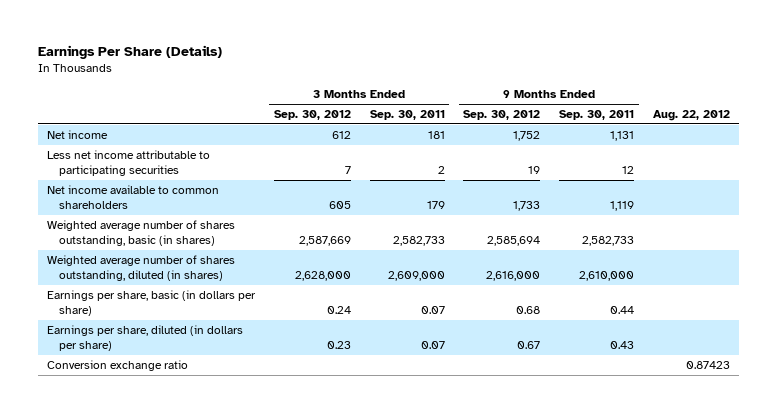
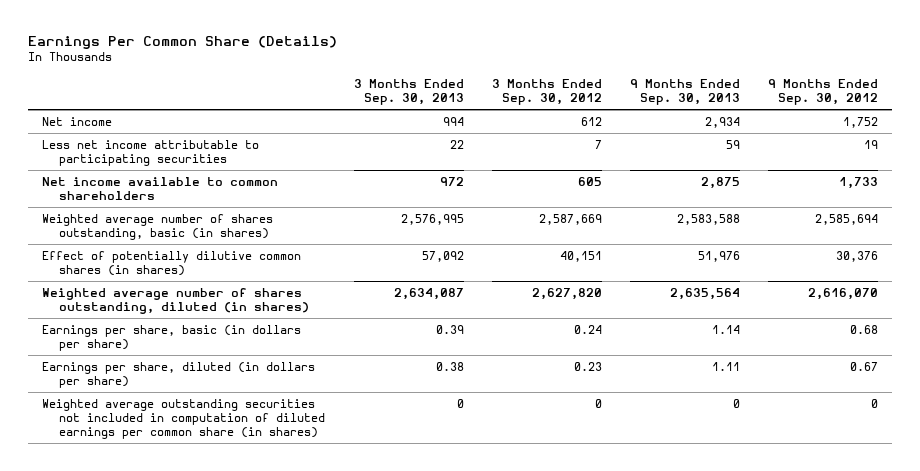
[37,45,222,60] Earnings Per Share (Details) -> [28,35,338,49] Earnings Per Common Share (Details)
[369,109,445,120] Sep. 30, 2011 -> none
[558,109,634,120] Sep. 30, 2011 -> none
[652,109,730,121] Aug. 22, 2012 -> none
none -> [353,79,464,106] 3 Months Ended Sep. 30, 2013
none -> [629,79,740,106] 9 Months Ended Sep. 30, 2013
none -> [42,250,302,276] Effect of potentially dilutive common shares (in shares)
[294,270,351,281] 2,628,000 -> [531,287,602,300] 2,627,820
[486,270,541,281] 2,616,000 -> [807,287,878,300] 2,616,070
[47,359,189,371] Conversion exchange ratio -> none
none -> [42,398,326,439] Weighted average outstanding securities not included in computation of diluted earnings per common share (in shares)

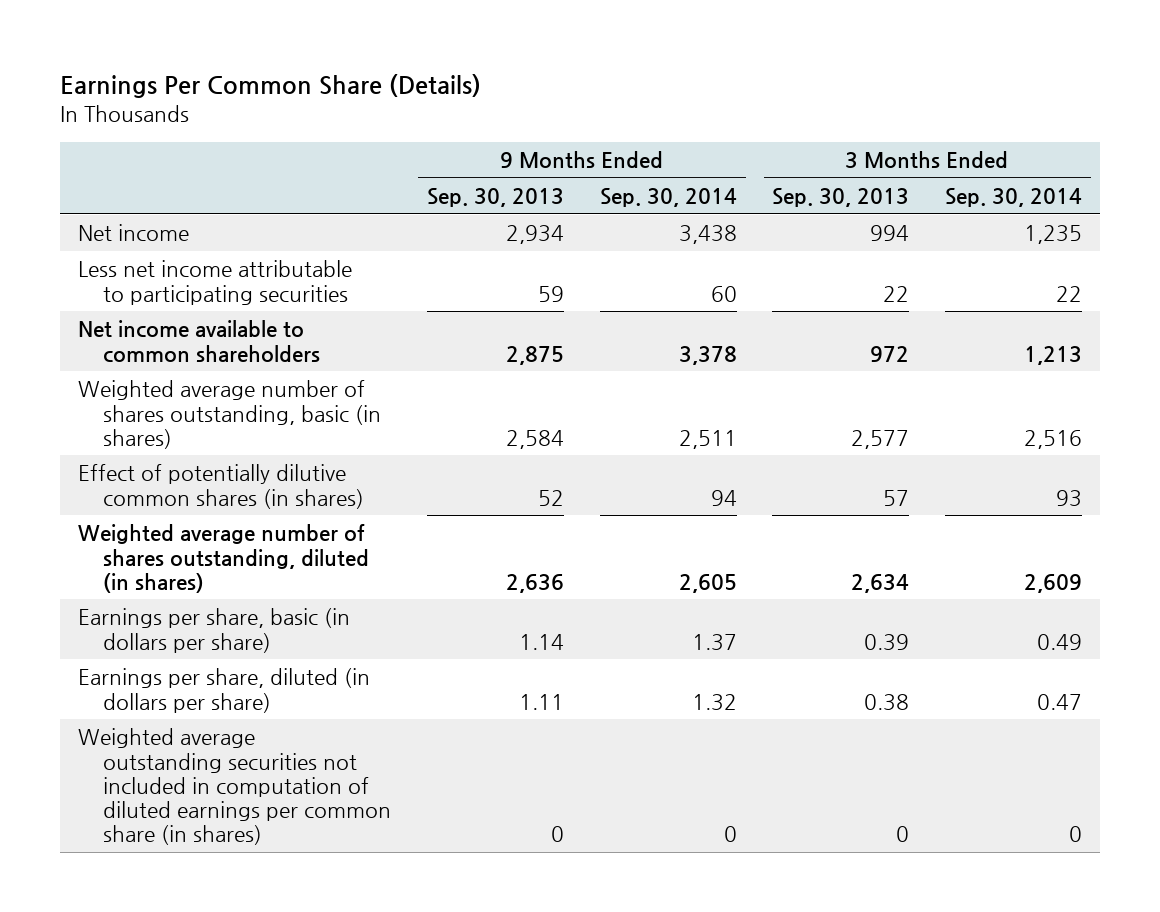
[491,79,602,106] 3 Months Ended Sep. 30, 2012 -> none
[767,79,878,106] 9 Months Ended Sep. 30, 2012 -> none
none -> [599,187,737,207] Sep. 30, 2014
none -> [945,187,1083,207] Sep. 30, 2014
[400,213,464,225] 2,576,995 -> [851,429,910,449] 2,577
[676,213,740,225] 2,583,588 -> [505,429,564,449] 2,584
[421,250,464,262] 57,092 -> [883,489,910,506] 57
[697,250,740,262] 51,976 -> [537,489,564,506] 52
[393,287,464,300] 2,634,087 -> [851,573,910,593] 2,634
[669,287,740,300] 2,635,564 -> [505,573,564,593] 2,636

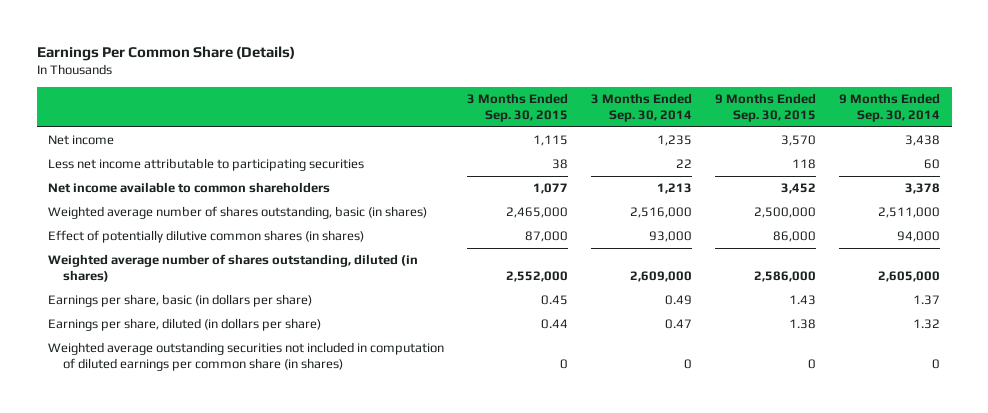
[426,187,564,207] Sep. 30, 2013 -> none
[772,187,910,207] Sep. 30, 2013 -> none
none -> [467,93,569,122] 3 Months Ended Sep. 30, 2015
none -> [715,93,817,122] 9 Months Ended Sep. 30, 2015
[678,429,737,449] 2,511 -> [878,207,941,219] 2,511,000
[1024,429,1083,449] 2,516 -> [630,207,693,219] 2,516,000
[710,489,737,506] 94 -> [897,231,941,243] 94,000
[1056,489,1083,507] 93 -> [649,231,693,243] 93,000
[678,573,737,593] 2,605 -> [878,270,941,282] 2,605,000
[1024,573,1083,593] 2,609 -> [630,270,693,282] 2,609,000

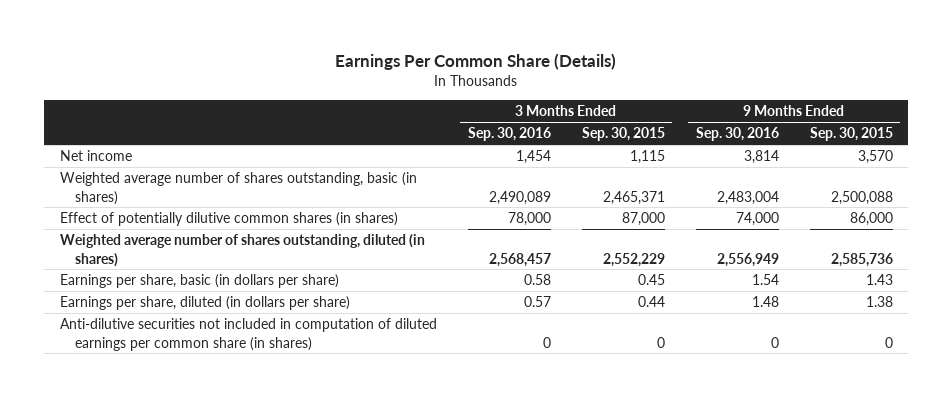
[591,93,693,122] 3 Months Ended Sep. 30, 2014 -> none
[839,93,941,122] 9 Months Ended Sep. 30, 2014 -> none
none -> [467,127,551,142] Sep. 30, 2016
none -> [695,127,779,142] Sep. 30, 2016
[48,158,365,172] Less net income attributable to participating securities -> none
[48,182,331,194] Net income available to common shareholders -> none
[506,207,569,219] 2,465,000 -> [602,190,665,205] 2,465,371
[754,207,817,219] 2,500,000 -> [830,190,893,205] 2,500,088
[506,270,569,282] 2,552,000 -> [602,252,665,267] 2,552,229
[754,270,817,282] 2,586,000 -> [830,252,893,267] 2,585,736
[48,342,445,371] Weighted average outstanding securities not included in computation of diluted earnings per common share (in shares) -> [59,318,437,351] Anti-dilutive securities not included in computation of diluted earnings per common share (in shares)

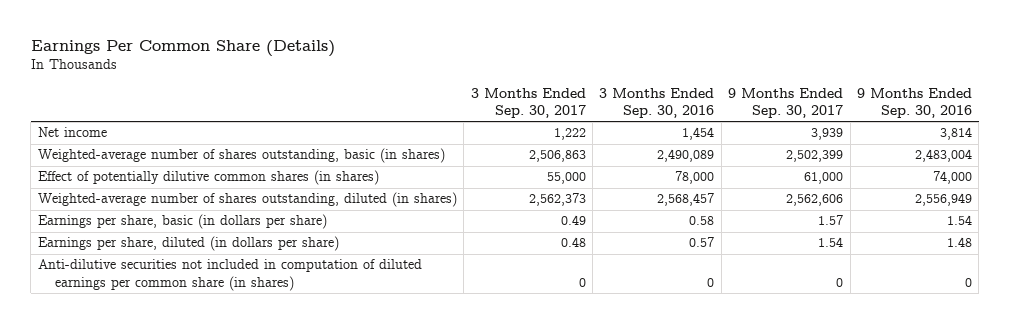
[581,127,665,142] Sep. 30, 2015 -> none
[809,127,893,142] Sep. 30, 2015 -> none
none -> [470,88,586,119] 3 Months Ended Sep. 30, 2017
none -> [728,88,844,119] 9 Months Ended Sep. 30, 2017
[59,172,417,205] Weighted average number of shares outstanding, basic (in shares) -> [37,148,445,164] Weighted-average number of shares outstanding, basic (in shares)
[59,234,425,267] Weighted average number of shares outstanding, diluted (in shares) -> [37,192,457,208] Weighted-average number of shares outstanding, diluted (in shares)

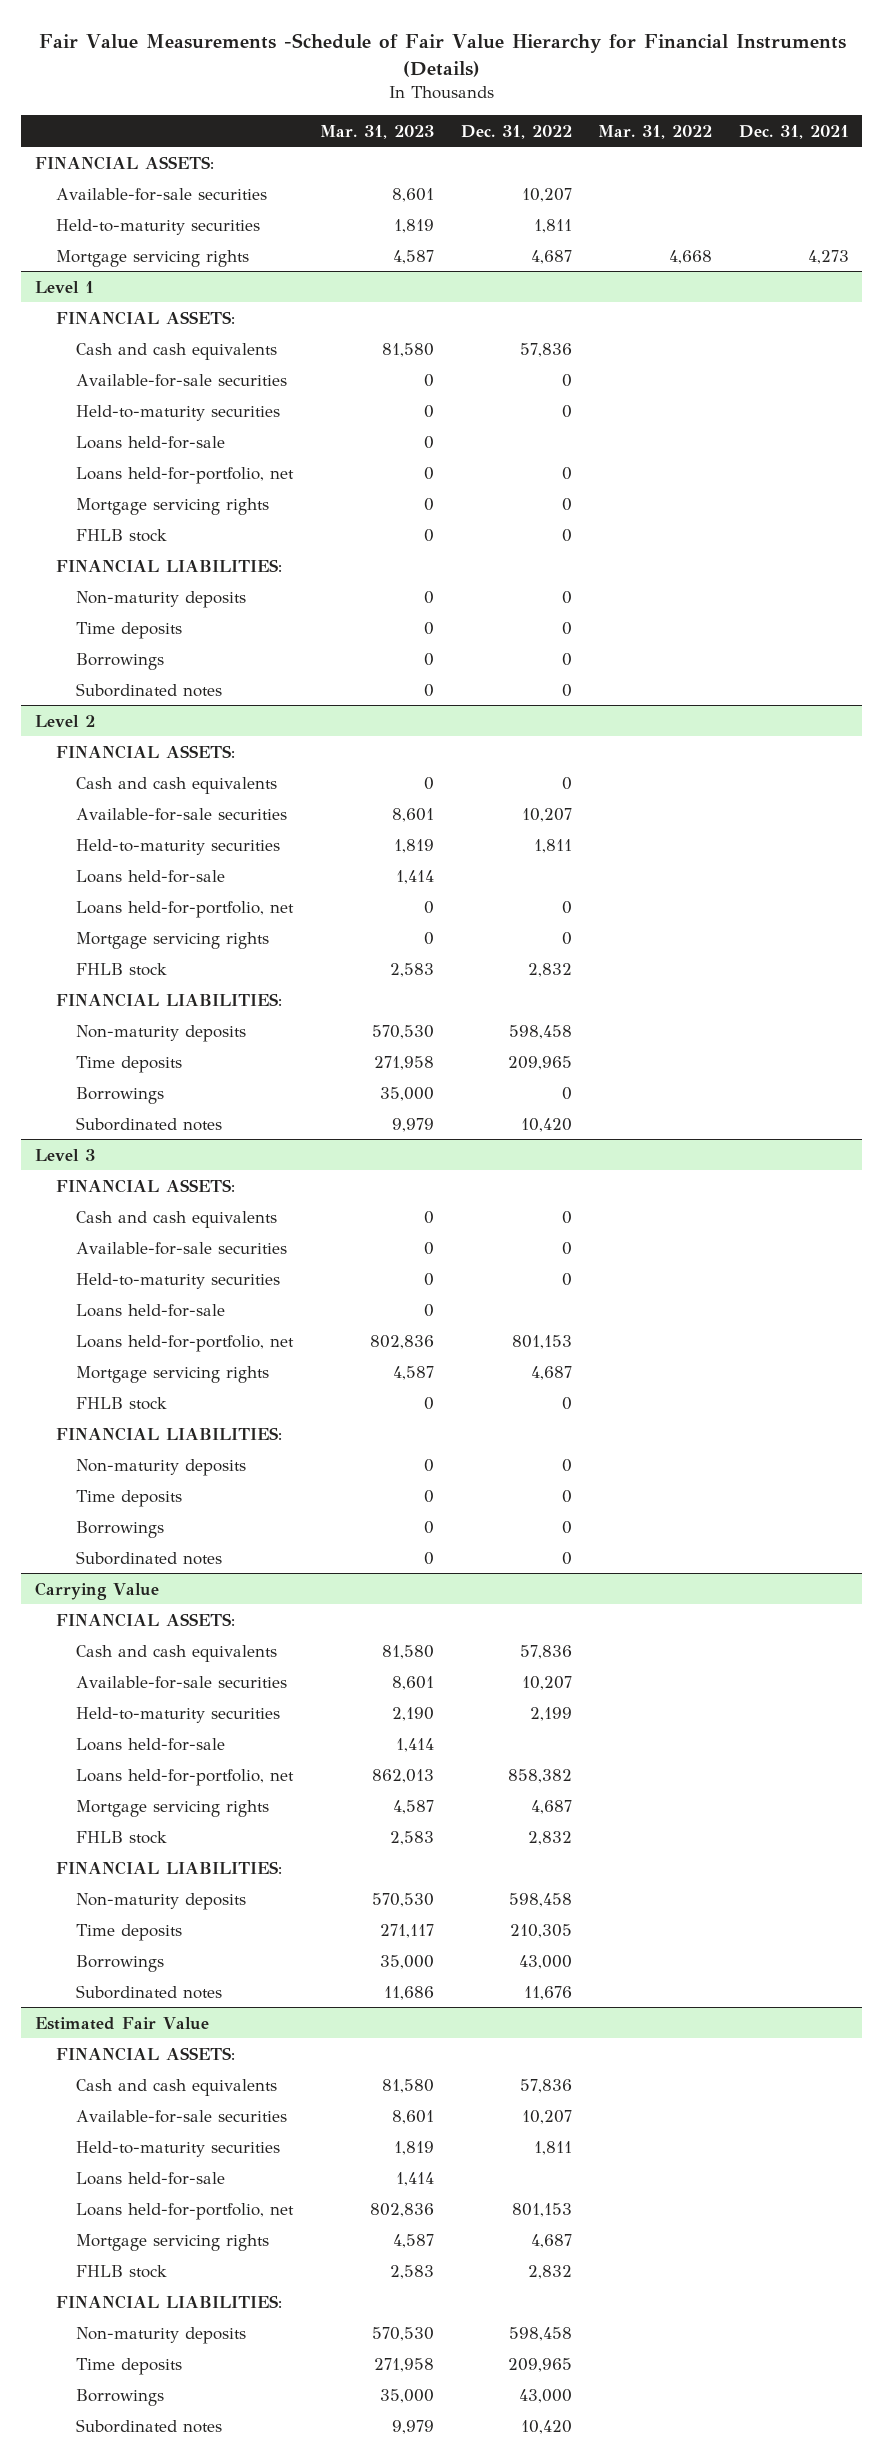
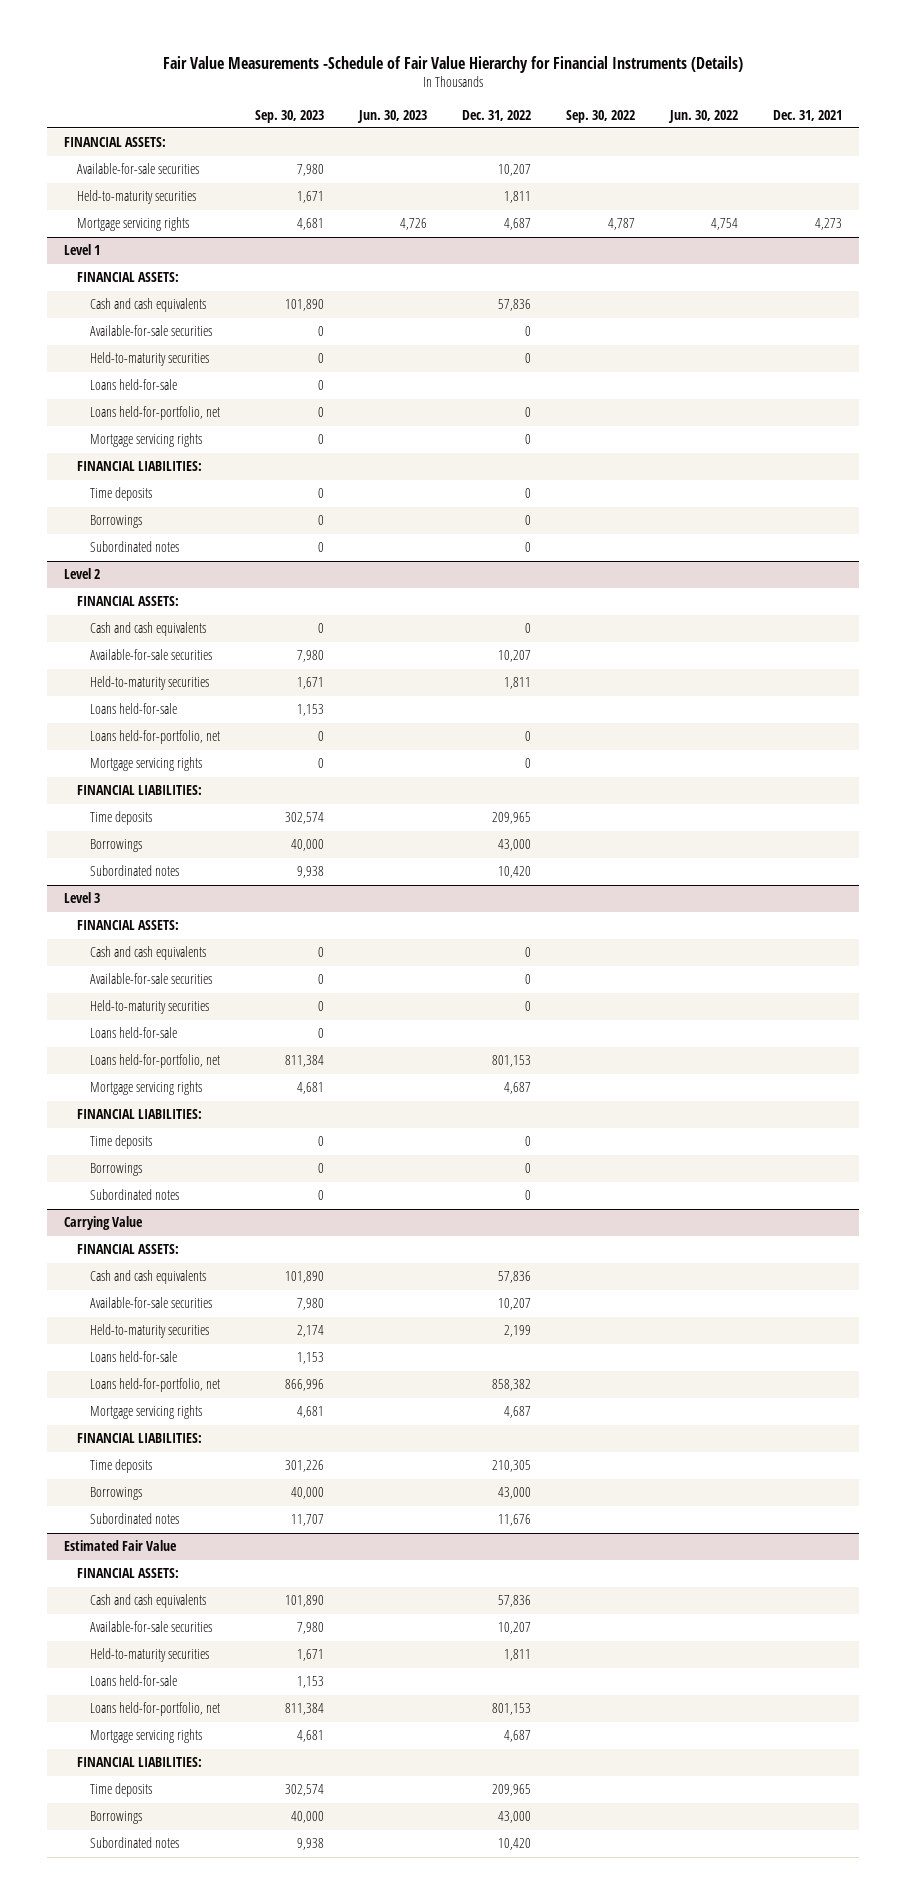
[319,124,434,139] Mar. 31, 2023 -> none
[598,124,713,139] Mar. 31, 2022 -> none
none -> [254,109,324,123] Sep. 30, 2023
none -> [356,109,427,123] Jun. 30, 2023
none -> [565,109,635,123] Sep. 30, 2022
none -> [667,109,738,123] Jun. 30, 2022
[76,528,168,542] FHLB stock -> none
[76,590,247,608] Non-maturity deposits -> none
[76,962,168,976] FHLB stock -> none
[76,1024,247,1042] Non-maturity deposits -> none
[561,1086,572,1100] 0 -> [497,839,531,852] 43,000
[76,1396,168,1410] FHLB stock -> none
[76,1458,247,1476] Non-maturity deposits -> none
[76,1830,168,1844] FHLB stock -> none
[76,1892,247,1910] Non-maturity deposits -> none
[76,2264,168,2278] FHLB stock -> none
[76,2326,247,2344] Non-maturity deposits -> none

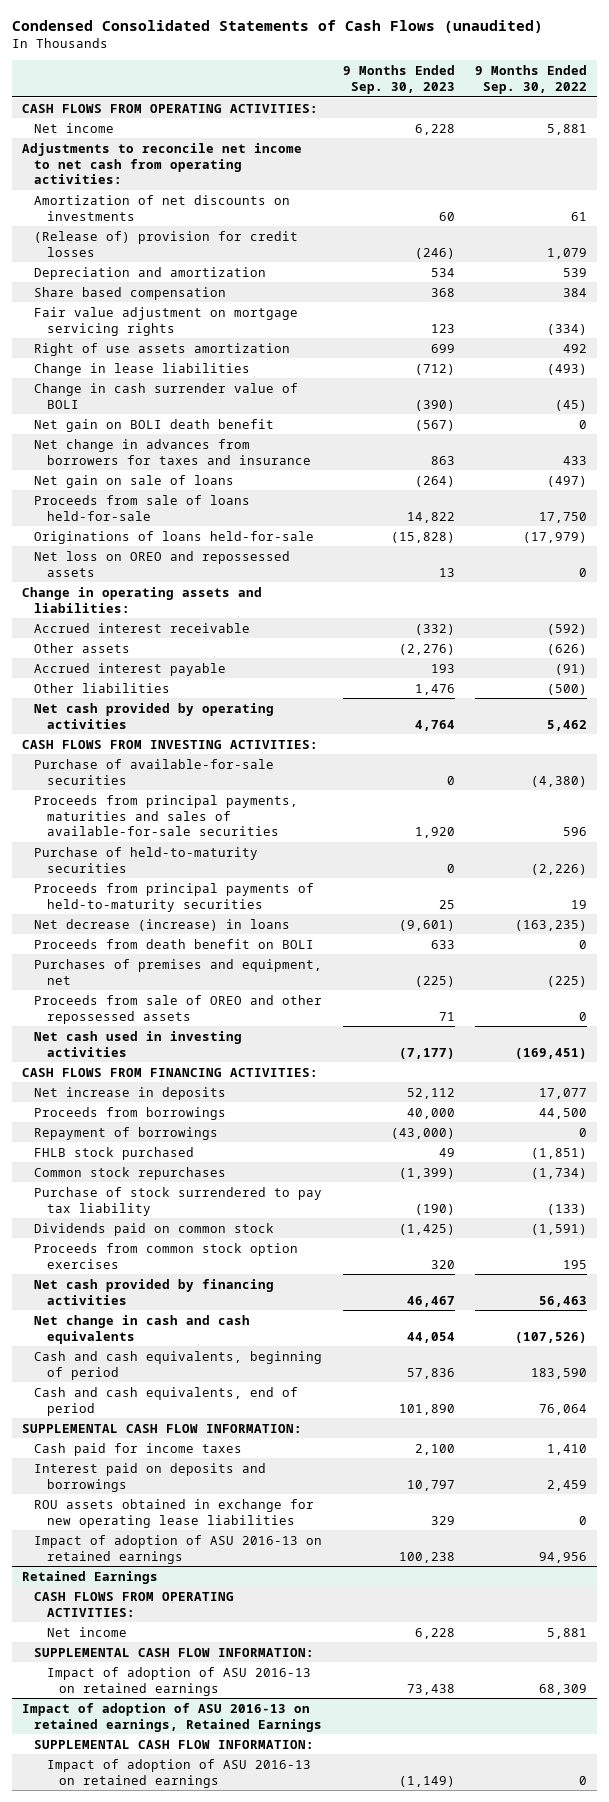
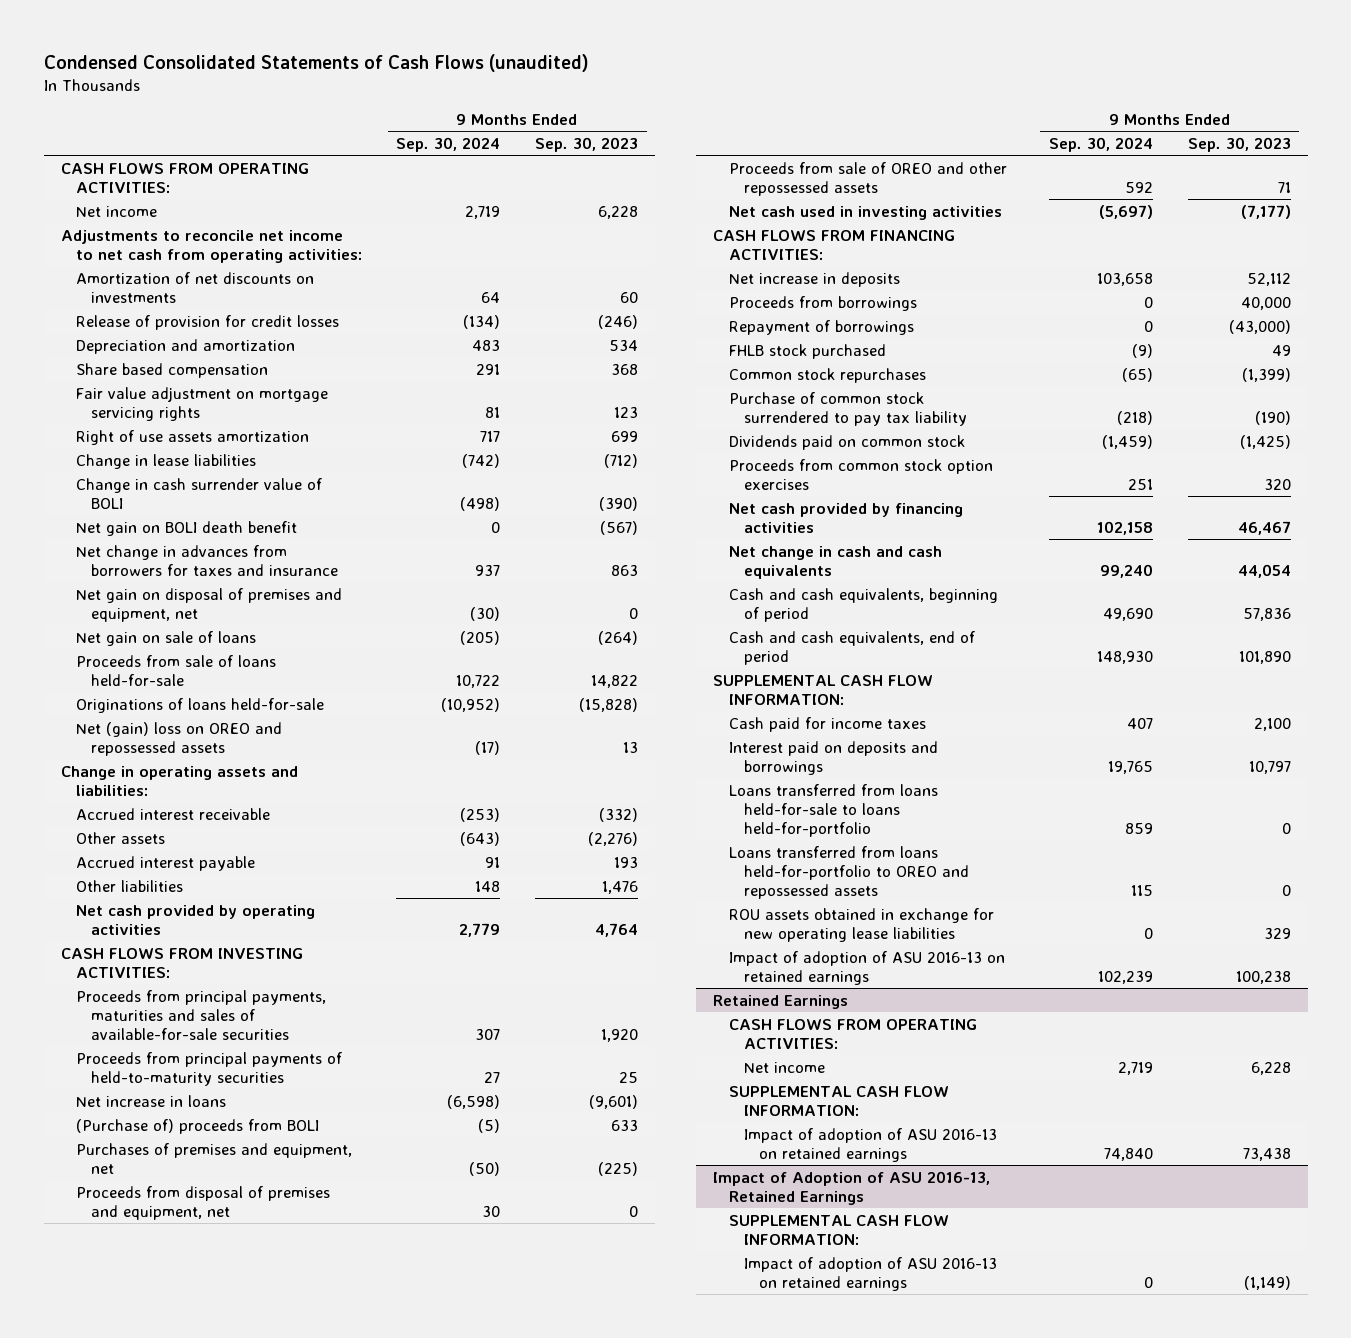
[474,65,587,94] 9 Months Ended Sep. 30, 2022 -> none
none -> [396,136,501,152] Sep. 30, 2024
[34,230,299,257] (Release of) provision for credit losses -> [75,314,339,330] Release of provision for credit losses
none -> [75,587,342,622] Net gain on disposal of premises and equipment, net
[34,550,291,577] Net loss on OREO and repossessed assets -> [75,721,282,756] Net (gain) loss on OREO and repossessed assets
[34,758,275,785] Purchase of available-for-sale securities -> none
[34,846,259,873] Purchase of held-to-maturity securities -> none
[34,918,291,931] Net decrease (increase) in loans -> [75,1094,226,1107] Net increase in loans
[34,938,315,949] Proceeds from death benefit on BOLI -> [75,1118,319,1134] (Purchase of) proceeds from BOLI
none -> [75,1185,330,1220] Proceeds from disposal of premises and equipment, net
[34,1186,323,1216] Purchase of stock surrendered to pay tax liability -> [728,391,967,426] Purchase of common stock surrendered to pay tax liability
none -> [728,783,938,837] Loans transferred from loans held-for-sale to loans held-for-portfolio
none -> [728,845,969,899] Loans transferred from loans held-for-portfolio to OREO and repossessed assets
[21,1702,323,1732] Impact of adoption of ASU 2016-13 on retained earnings, Retained Earnings -> [713,1170,991,1205] Impact of Adoption of ASU 2016-13, Retained Earnings

